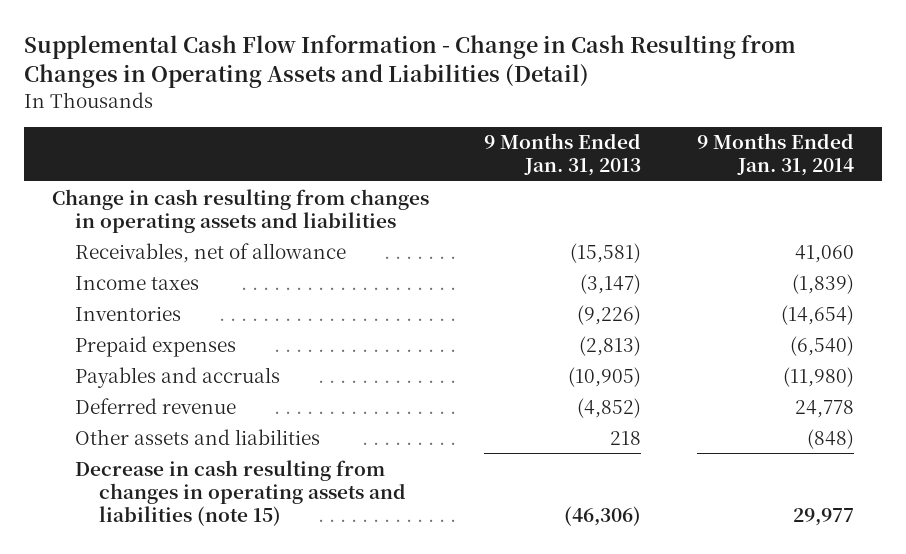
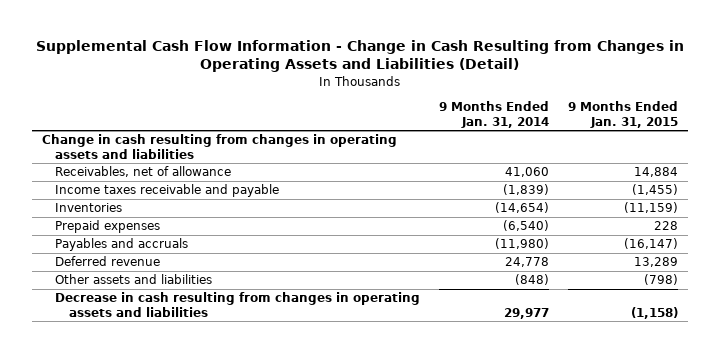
[484,133,642,177] 9 Months Ended Jan. 31, 2013 -> none
none -> [568,101,679,128] 9 Months Ended Jan. 31, 2015
[75,275,200,290] Income taxes -> [55,184,280,198] Income taxes receivable and payable
[75,459,406,526] Decrease in cash resulting from changes in operating assets and liabilities (note 15) -> [55,292,421,317] Decrease in cash resulting from changes in operating assets and liabilities

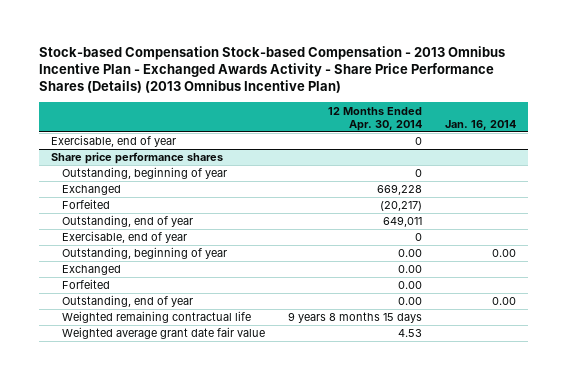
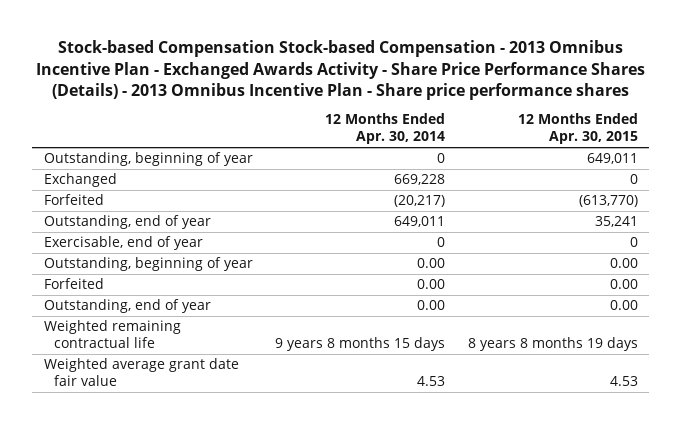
[39,45,506,94] Stock-based Compensation Stock-based Compensation - 2013 Omnibus Incentive Plan - Exchanged Awards Activity - Share Price Performance Shares (Details) (2013 Omnibus Incentive Plan) -> [35,40,645,100] Stock-based Compensation Stock-based Compensation - 2013 Omnibus Incentive Plan - Exchanged Awards Activity - Share Price Performance Shares (Details) - 2013 Omnibus Incentive Plan - Share price performance shares
[445,119,517,130] Jan. 16, 2014 -> none
none -> [517,113,638,145] 12 Months Ended Apr. 30, 2015
[50,135,176,148] Exercisable, end of year -> none
[50,152,223,165] Share price performance shares -> none
[61,265,121,276] Exchanged -> none

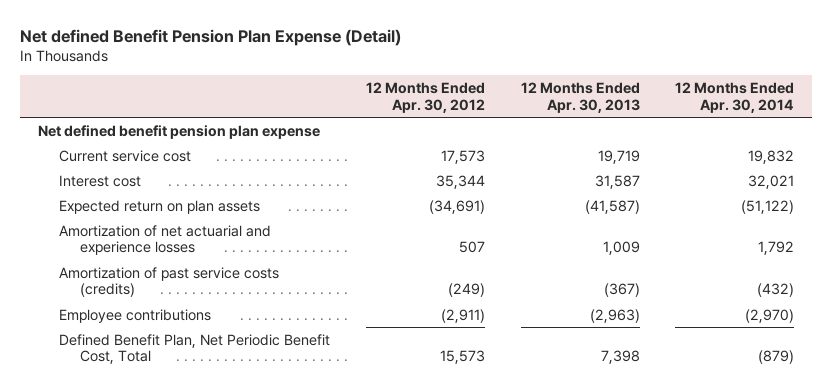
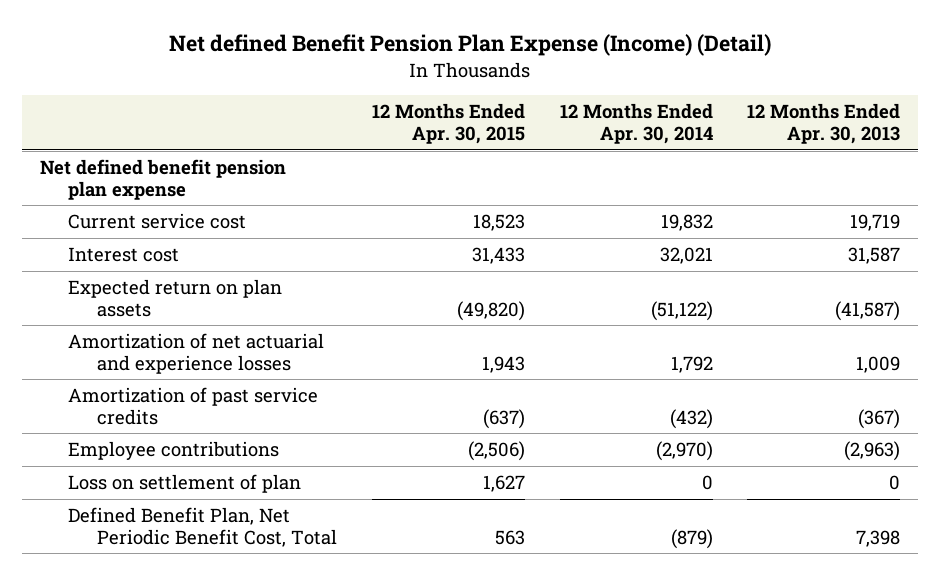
[19,28,401,46] Net defined Benefit Pension Plan Expense (Detail) -> [168,34,771,57] Net defined Benefit Pension Plan Expense (Income) (Detail)
[365,81,485,113] 12 Months Ended Apr. 30, 2012 -> none
none -> [371,103,525,145] 12 Months Ended Apr. 30, 2015
[58,266,279,298] Amortization of past service costs (credits) -> [68,387,319,425] Amortization of past service credits
none -> [68,474,302,494] Loss on settlement of plan

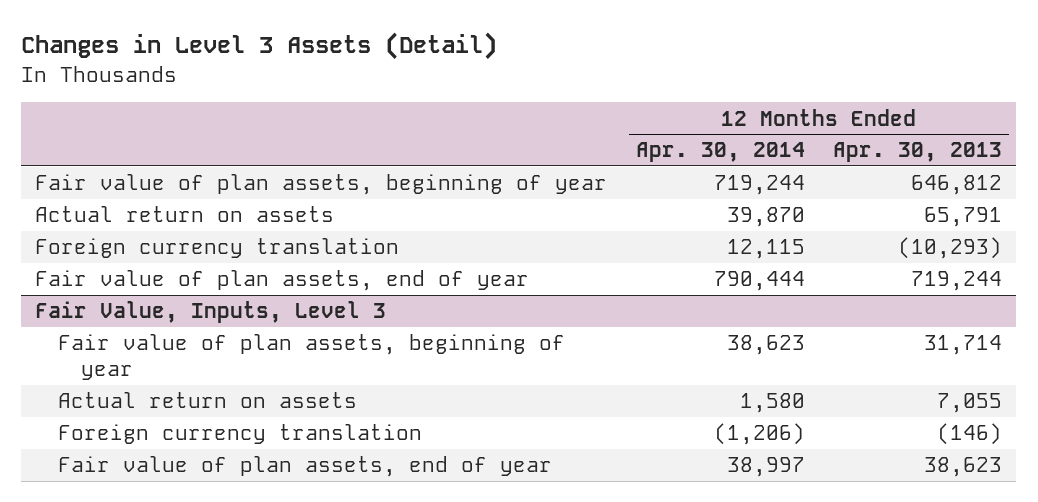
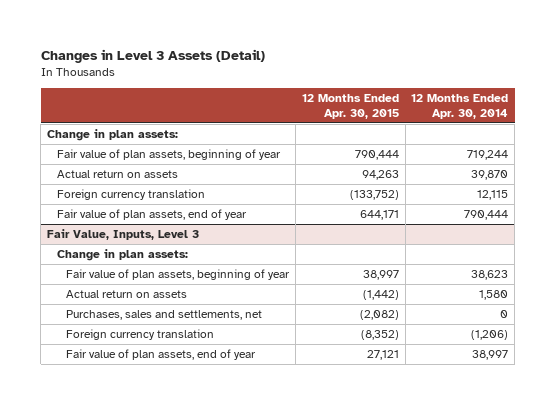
[833,142,1003,163] Apr. 30, 2013 -> none
none -> [301,94,399,119] 12 Months Ended Apr. 30, 2015
none -> [47,129,179,142] Change in plan assets:
none -> [56,249,188,262] Change in plan assets:
none -> [66,310,263,321] Purchases, sales and settlements, net

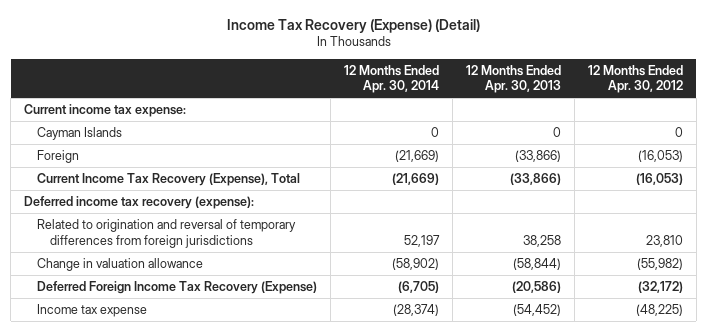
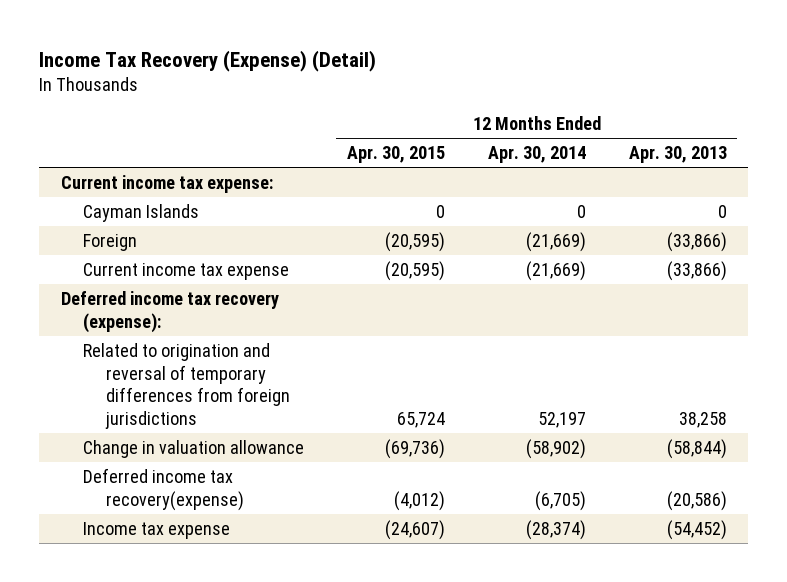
[587,64,683,94] 12 Months Ended Apr. 30, 2012 -> none
none -> [347,145,446,163] Apr. 30, 2015
[37,172,301,186] Current Income Tax Recovery (Expense), Total -> [83,262,290,280] Current income tax expense
[37,280,318,294] Deferred Foreign Income Tax Recovery (Expense) -> [83,467,244,511] Deferred income tax recovery(expense)

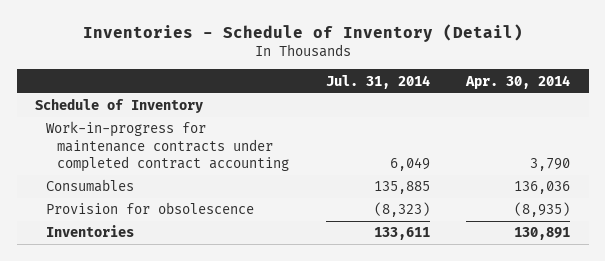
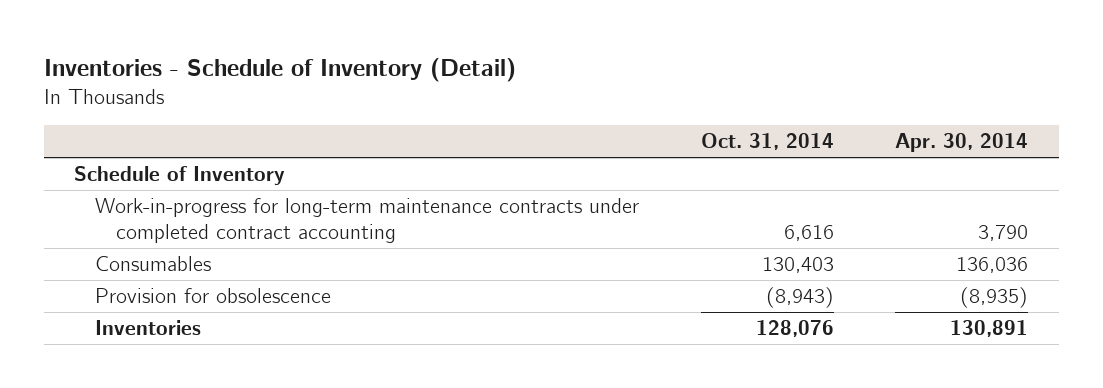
[325,74,430,89] Jul. 31, 2014 -> none
none -> [700,133,834,151] Oct. 31, 2014
[46,121,289,172] Work-in-progress for maintenance contracts under completed contract accounting -> [95,198,640,244] Work-in-progress for long-term maintenance contracts under completed contract accounting

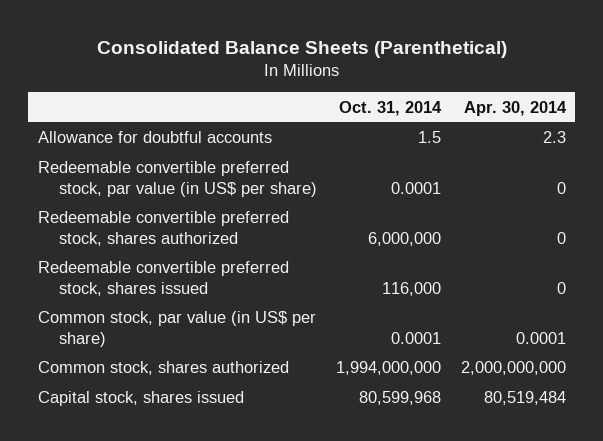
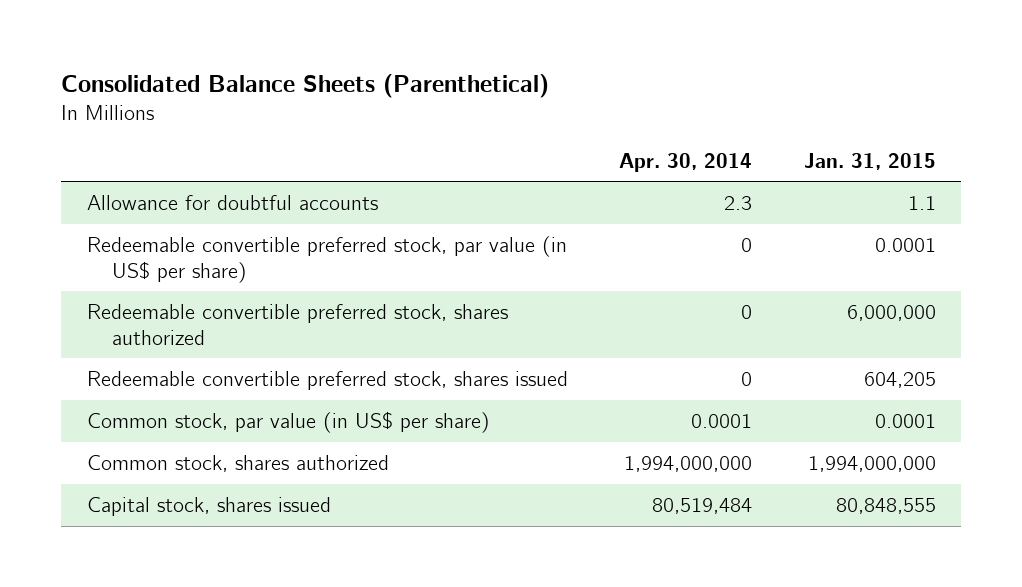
[339,100,443,116] Oct. 31, 2014 -> none
none -> [803,152,936,170] Jan. 31, 2015
[460,361,566,376] 2,000,000,000 -> [624,455,753,472] 1,994,000,000

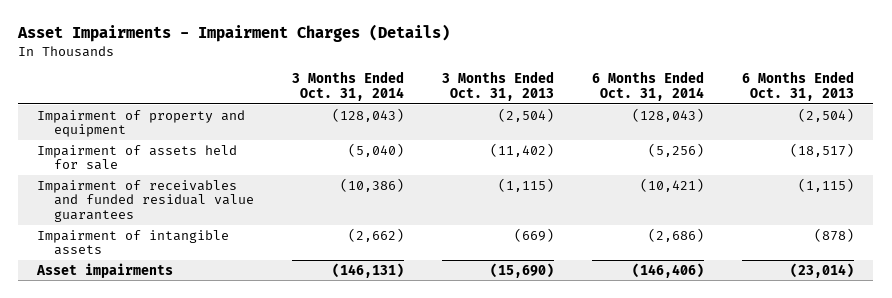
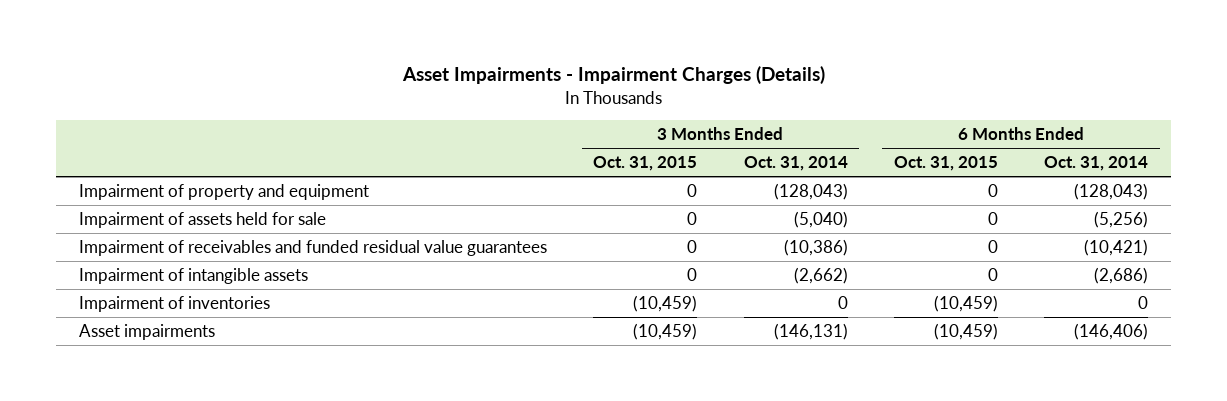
[441,71,554,102] 3 Months Ended Oct. 31, 2013 -> none
[742,71,855,102] 6 Months Ended Oct. 31, 2013 -> none
none -> [593,156,698,172] Oct. 31, 2015
none -> [893,156,998,172] Oct. 31, 2015
none -> [79,295,271,312] Impairment of inventories

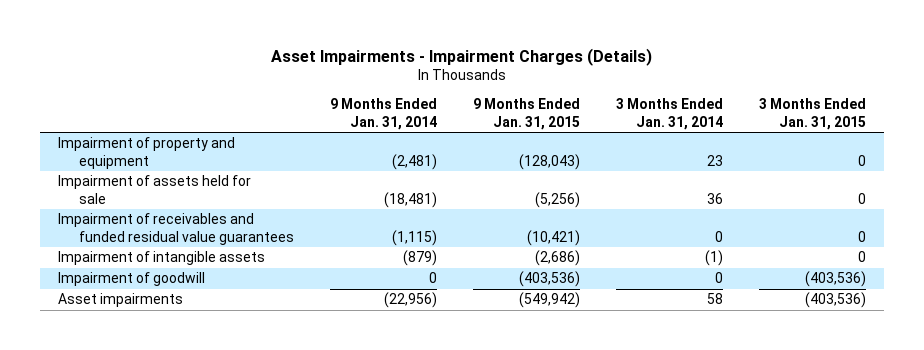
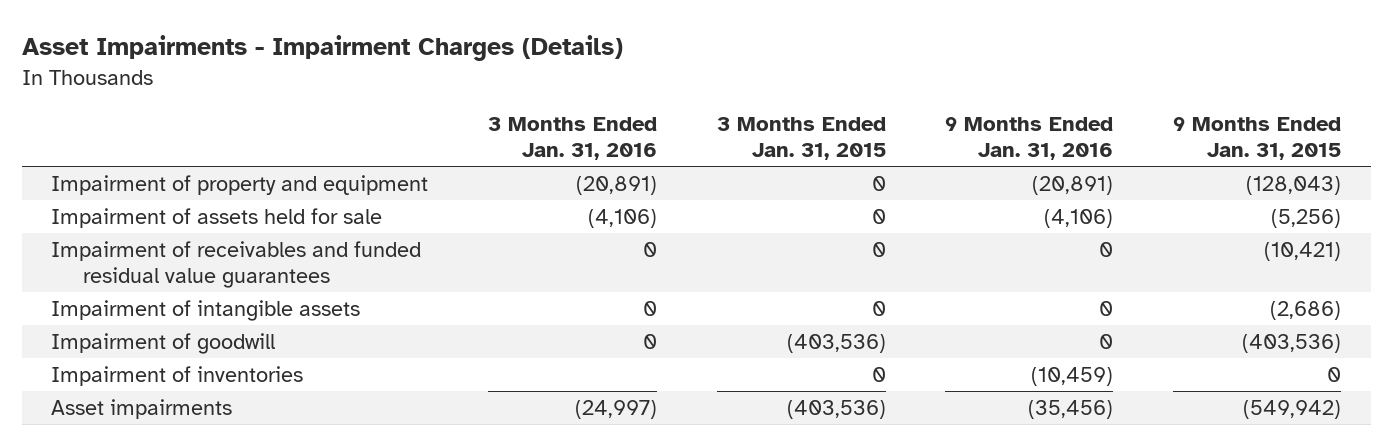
[330,98,438,130] 9 Months Ended Jan. 31, 2014 -> none
[616,98,724,130] 3 Months Ended Jan. 31, 2014 -> none
none -> [487,116,657,161] 3 Months Ended Jan. 31, 2016
none -> [945,116,1114,161] 9 Months Ended Jan. 31, 2016
none -> [51,365,304,386] Impairment of inventories

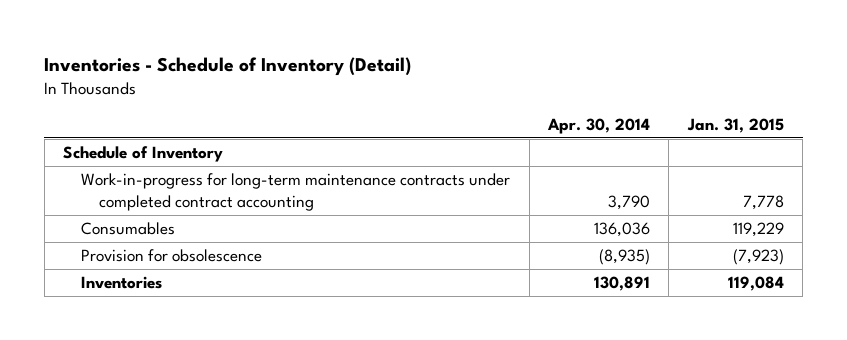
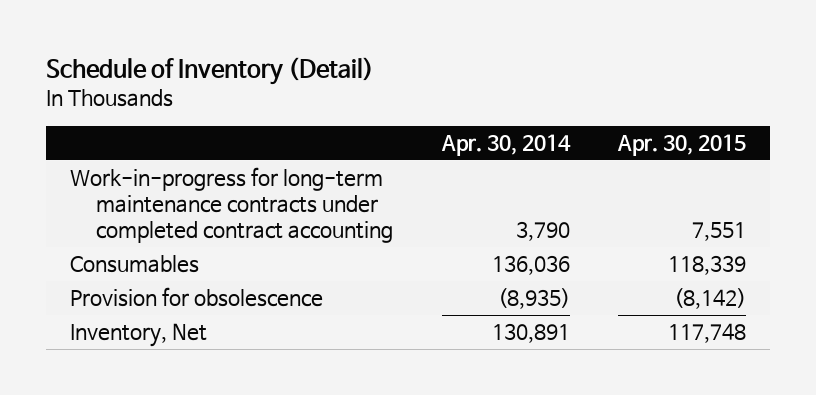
[44,56,412,76] Inventories - Schedule of Inventory (Detail) -> [45,57,374,86] Schedule of Inventory (Detail)
[686,118,784,134] Jan. 31, 2015 -> none
none -> [617,133,747,156] Apr. 30, 2015
[62,145,223,162] Schedule of Inventory -> none
[81,275,163,289] Inventories -> [69,323,207,348] Inventory, Net

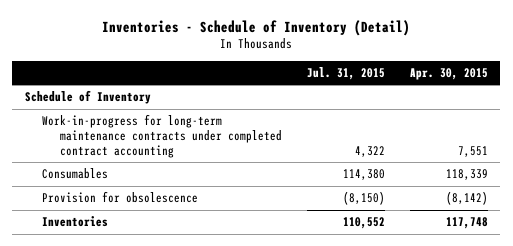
[45,57,374,86] Schedule of Inventory (Detail) -> [102,19,411,36] Inventories - Schedule of Inventory (Detail)
[440,133,571,156] Apr. 30, 2014 -> none
none -> [306,66,385,80] Jul. 31, 2015
none -> [24,90,151,105] Schedule of Inventory
[69,323,207,348] Inventory, Net -> [42,216,109,228] Inventories

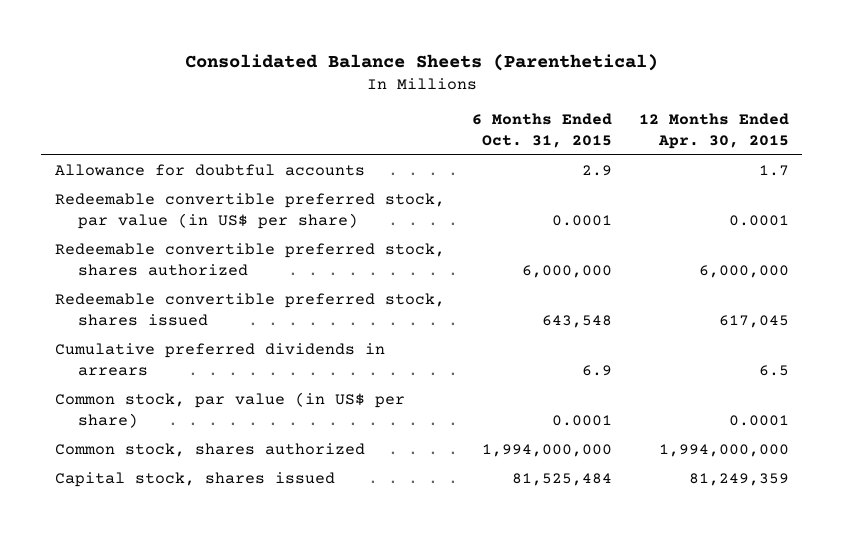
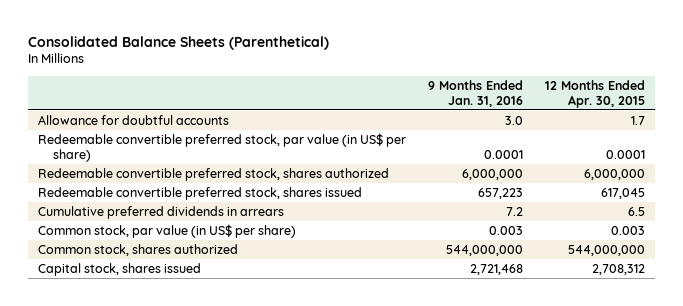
[471,113,612,148] 6 Months Ended Oct. 31, 2015 -> none
none -> [428,79,524,107] 9 Months Ended Jan. 31, 2016
[728,414,789,426] 0.0001 -> [610,226,645,236] 0.003
[658,444,789,458] 1,994,000,000 -> [567,245,645,257] 544,000,000
[688,473,789,487] 81,249,359 -> [591,264,645,276] 2,708,312

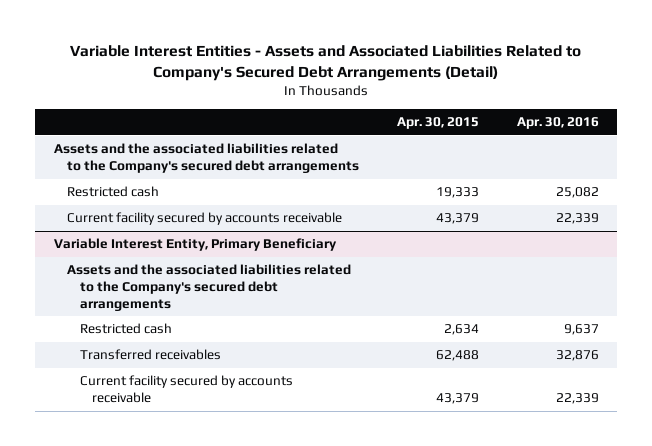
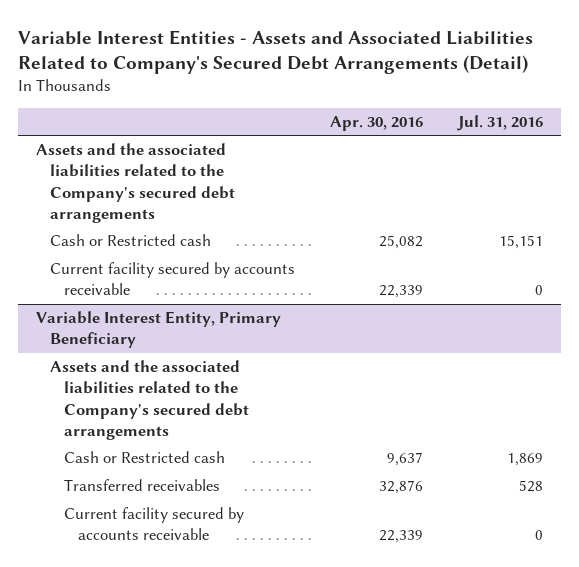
[396,117,479,130] Apr. 30, 2015 -> none
none -> [457,114,544,131] Jul. 31, 2016
[66,186,159,198] Restricted cash -> [49,234,211,247] Cash or Restricted cash
[79,323,172,335] Restricted cash -> [63,451,225,464] Cash or Restricted cash

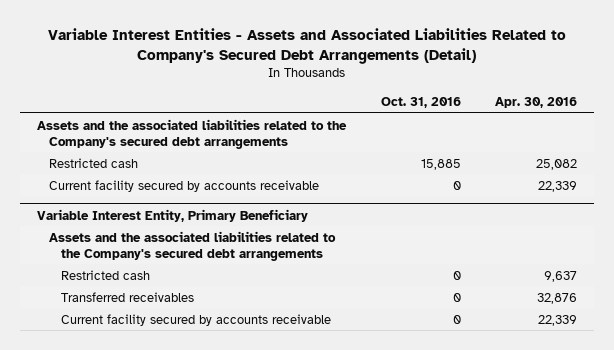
[457,114,544,131] Jul. 31, 2016 -> none
none -> [380,96,461,108] Oct. 31, 2016
[49,234,211,247] Cash or Restricted cash -> [49,157,139,168] Restricted cash
[63,451,225,464] Cash or Restricted cash -> [61,269,151,280] Restricted cash

